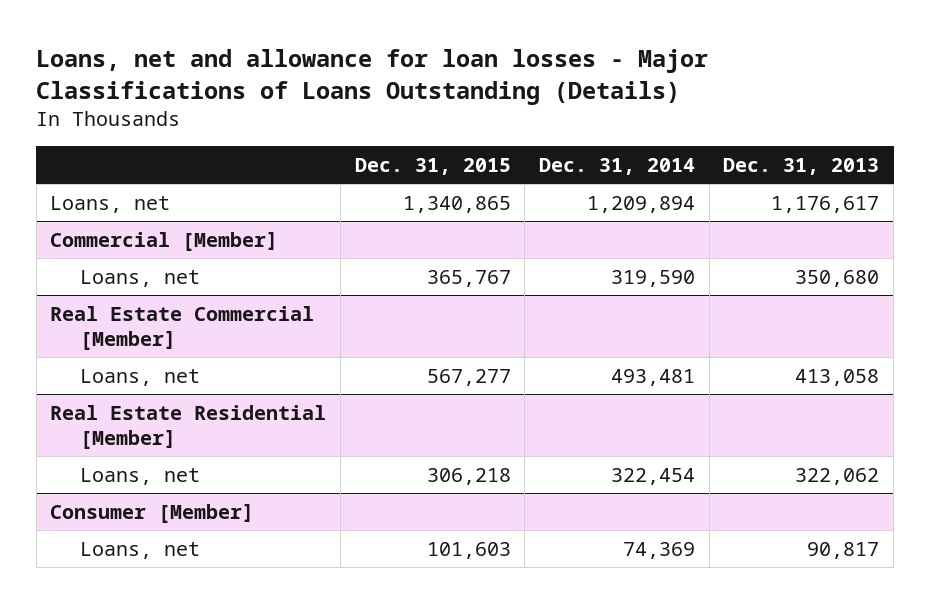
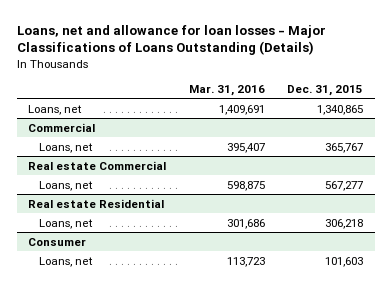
[538,158,695,176] Dec. 31, 2014 -> none
[723,158,880,176] Dec. 31, 2013 -> none
none -> [188,84,265,96] Mar. 31, 2016
[50,231,279,251] Commercial [Member] -> [28,122,96,132] Commercial
[50,305,315,350] Real Estate Commercial [Member] -> [28,160,167,170] Real estate Commercial
[50,404,327,449] Real Estate Residential [Member] -> [28,198,165,208] Real estate Residential
[50,503,255,523] Consumer [Member] -> [28,237,87,246] Consumer

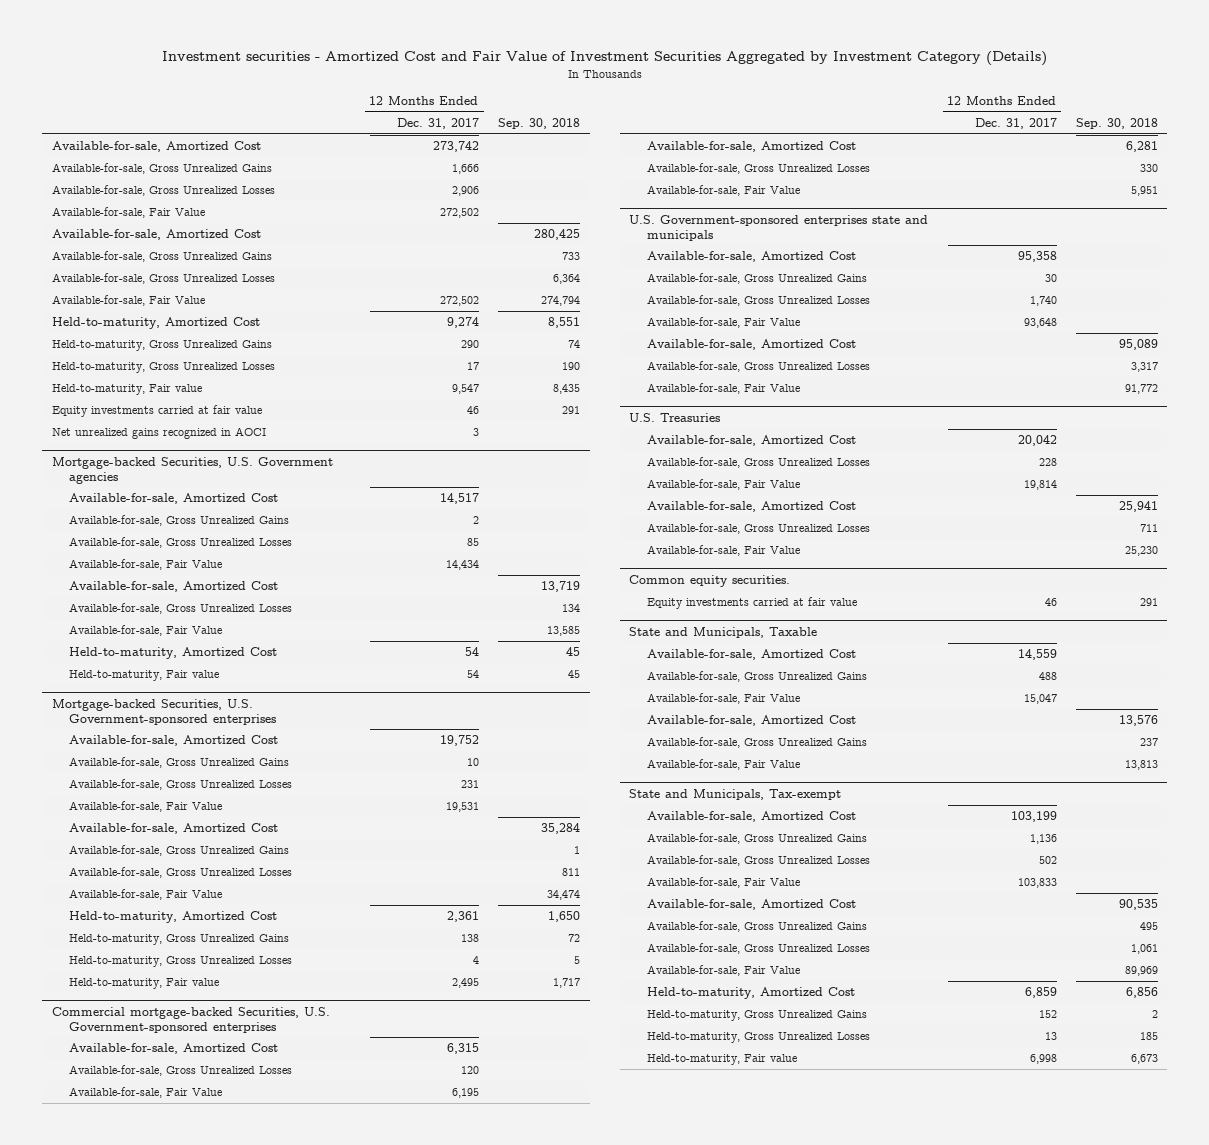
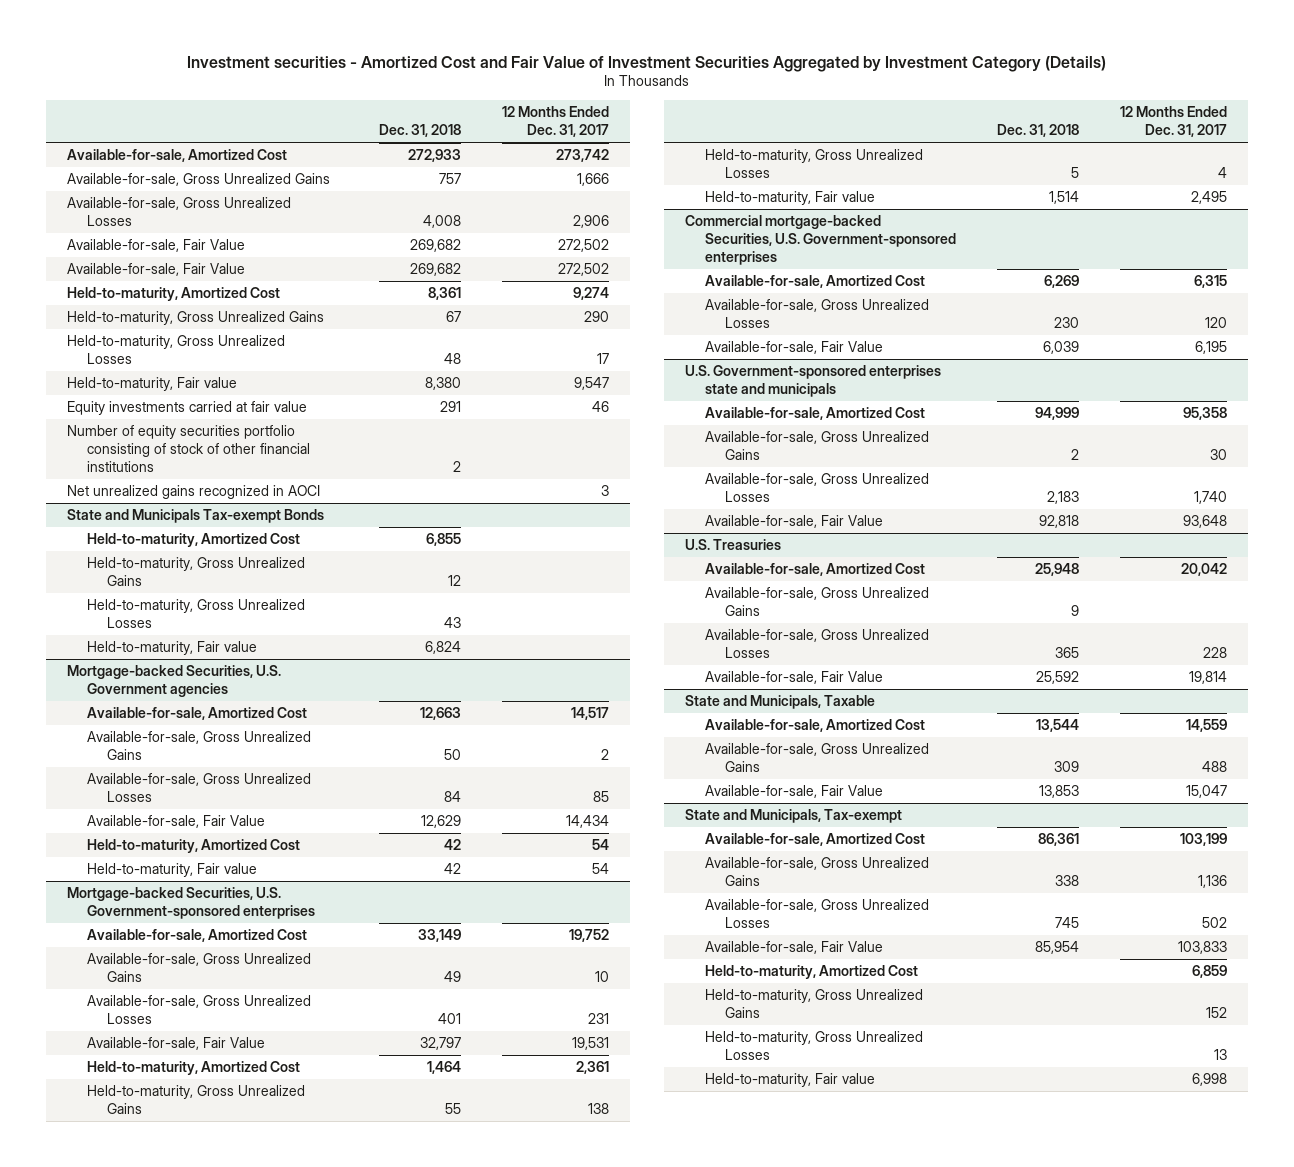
[498,118,581,130] Sep. 30, 2018 -> none
none -> [378,124,461,138] Dec. 31, 2018
[51,229,261,241] Available-for-sale, Amortized Cost -> none
[51,251,272,263] Available-for-sale, Gross Unrealized Gains -> none
[51,273,275,285] Available-for-sale, Gross Unrealized Losses -> none
none -> [66,425,310,472] Number of equity securities portfolio consisting of stock of other financial institutions
none -> [66,509,324,524] State and Municipals Tax-exempt Bonds
none -> [86,533,300,548] Held-to-maturity, Amortized Cost
none -> [86,557,305,587] Held-to-maturity, Gross Unrealized Gains
none -> [86,599,305,629] Held-to-maturity, Gross Unrealized Losses
none -> [86,641,257,656] Held-to-maturity, Fair value
[68,581,278,593] Available-for-sale, Amortized Cost -> none
[68,603,292,615] Available-for-sale, Gross Unrealized Losses -> none
[68,625,222,637] Available-for-sale, Fair Value -> none
[68,823,278,835] Available-for-sale, Amortized Cost -> none
[68,845,289,857] Available-for-sale, Gross Unrealized Gains -> none
[68,867,292,879] Available-for-sale, Gross Unrealized Losses -> none
[68,889,222,901] Available-for-sale, Fair Value -> none
[646,141,856,153] Available-for-sale, Amortized Cost -> none
[646,163,870,175] Available-for-sale, Gross Unrealized Losses -> none
[646,185,800,197] Available-for-sale, Fair Value -> none
[646,339,856,351] Available-for-sale, Amortized Cost -> none
[646,361,870,373] Available-for-sale, Gross Unrealized Losses -> none
[646,383,800,395] Available-for-sale, Fair Value -> none
none -> [705,587,930,617] Available-for-sale, Gross Unrealized Gains
[646,501,856,513] Available-for-sale, Amortized Cost -> none
[646,523,870,535] Available-for-sale, Gross Unrealized Losses -> none
[646,545,800,557] Available-for-sale, Fair Value -> none
[629,574,791,587] Common equity securities. -> none
[646,597,857,610] Equity investments carried at fair value -> none
[646,715,856,727] Available-for-sale, Amortized Cost -> none
[646,737,867,749] Available-for-sale, Gross Unrealized Gains -> none
[646,759,800,771] Available-for-sale, Fair Value -> none
[646,899,856,911] Available-for-sale, Amortized Cost -> none
[646,921,867,933] Available-for-sale, Gross Unrealized Gains -> none
[646,943,870,955] Available-for-sale, Gross Unrealized Losses -> none
[646,965,800,977] Available-for-sale, Fair Value -> none

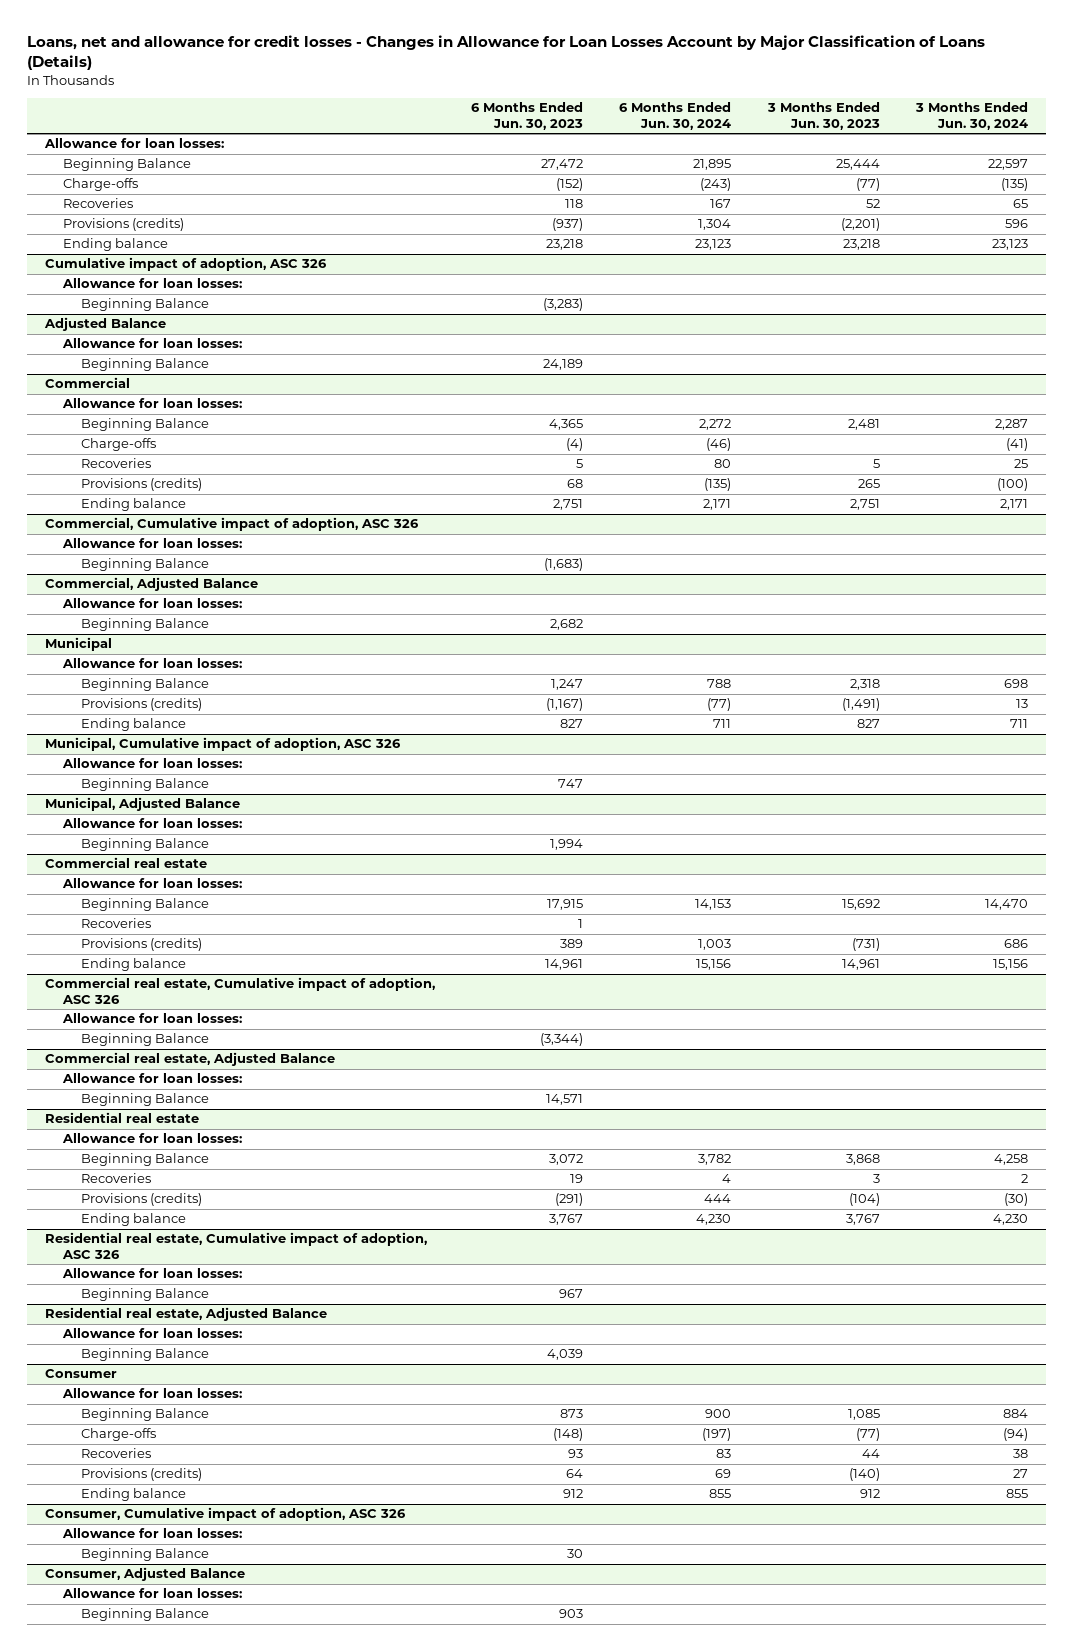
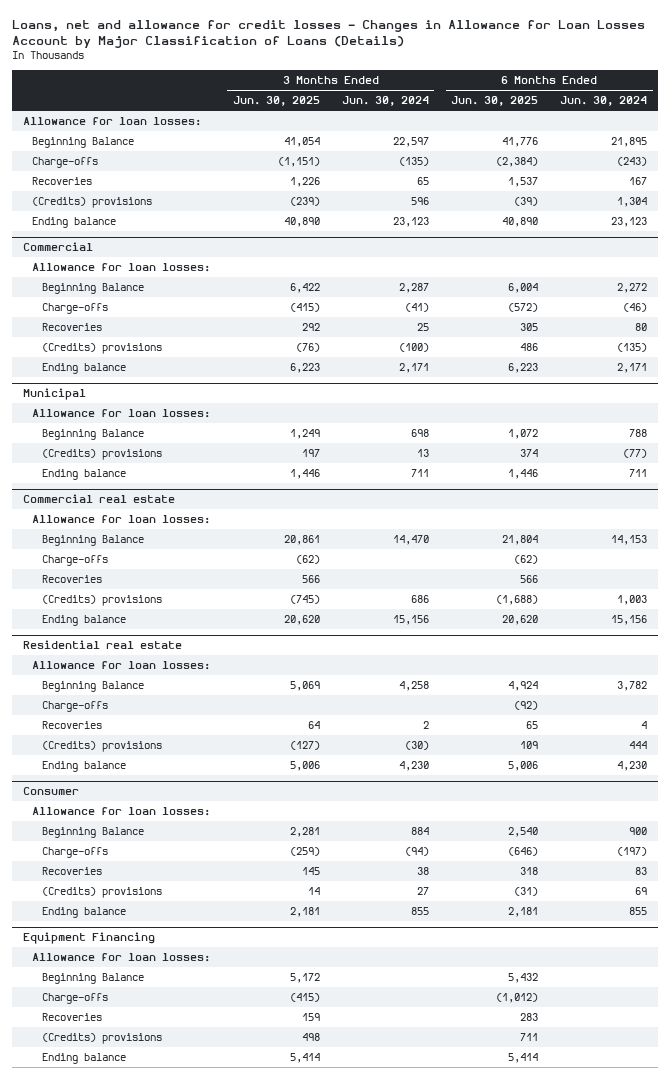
[471,102,584,131] 6 Months Ended Jun. 30, 2023 -> none
[766,102,880,131] 3 Months Ended Jun. 30, 2023 -> none
none -> [232,96,320,107] Jun. 30, 2025
none -> [451,96,539,107] Jun. 30, 2025
[63,218,185,232] Provisions (credits) -> [32,197,153,209] (Credits) provisions
[45,257,328,272] Cumulative impact of adoption, ASC 326 -> none
[62,278,243,289] Allowance for loan losses: -> none
[81,298,210,312] Beginning Balance -> none
[44,317,167,332] Adjusted Balance -> none
[62,338,243,349] Allowance for loan losses: -> none
[81,358,210,372] Beginning Balance -> none
[81,478,203,492] Provisions (credits) -> [41,343,162,355] (Credits) provisions
[45,517,420,532] Commercial, Cumulative impact of adoption, ASC 326 -> none
[62,538,243,549] Allowance for loan losses: -> none
[81,558,210,572] Beginning Balance -> none
[45,577,259,592] Commercial, Adjusted Balance -> none
[62,598,243,609] Allowance for loan losses: -> none
[81,618,210,632] Beginning Balance -> none
[81,698,203,712] Provisions (credits) -> [41,449,162,461] (Credits) provisions
[45,737,402,752] Municipal, Cumulative impact of adoption, ASC 326 -> none
[62,758,243,769] Allowance for loan losses: -> none
[81,778,210,792] Beginning Balance -> none
[45,797,241,812] Municipal, Adjusted Balance -> none
[62,818,243,829] Allowance for loan losses: -> none
[81,838,210,852] Beginning Balance -> none
none -> [41,555,108,567] Charge-offs
[81,938,203,952] Provisions (credits) -> [41,595,162,607] (Credits) provisions
[45,977,436,1005] Commercial real estate, Cumulative impact of adoption, ASC 326 -> none
[62,1013,243,1024] Allowance for loan losses: -> none
[81,1033,210,1047] Beginning Balance -> none
[45,1052,336,1067] Commercial real estate, Adjusted Balance -> none
[62,1073,243,1084] Allowance for loan losses: -> none
[81,1093,210,1107] Beginning Balance -> none
none -> [41,701,108,713] Charge-offs
[81,1193,203,1207] Provisions (credits) -> [41,741,162,753] (Credits) provisions
[45,1232,428,1260] Residential real estate, Cumulative impact of adoption, ASC 326 -> none
[62,1268,243,1279] Allowance for loan losses: -> none
[81,1288,210,1302] Beginning Balance -> none
[45,1307,328,1322] Residential real estate, Adjusted Balance -> none
[62,1328,243,1339] Allowance for loan losses: -> none
[81,1348,210,1362] Beginning Balance -> none
[81,1468,203,1482] Provisions (credits) -> [41,887,162,899] (Credits) provisions
[45,1507,407,1522] Consumer, Cumulative impact of adoption, ASC 326 -> none
[62,1528,243,1539] Allowance for loan losses: -> none
[81,1548,210,1562] Beginning Balance -> none
[45,1567,246,1582] Consumer, Adjusted Balance -> none
none -> [23,932,156,945] Equipment Financing
none -> [41,993,108,1005] Charge-offs
none -> [41,1013,102,1022] Recoveries
none -> [41,1033,162,1045] (Credits) provisions
none -> [41,1053,126,1065] Ending balance

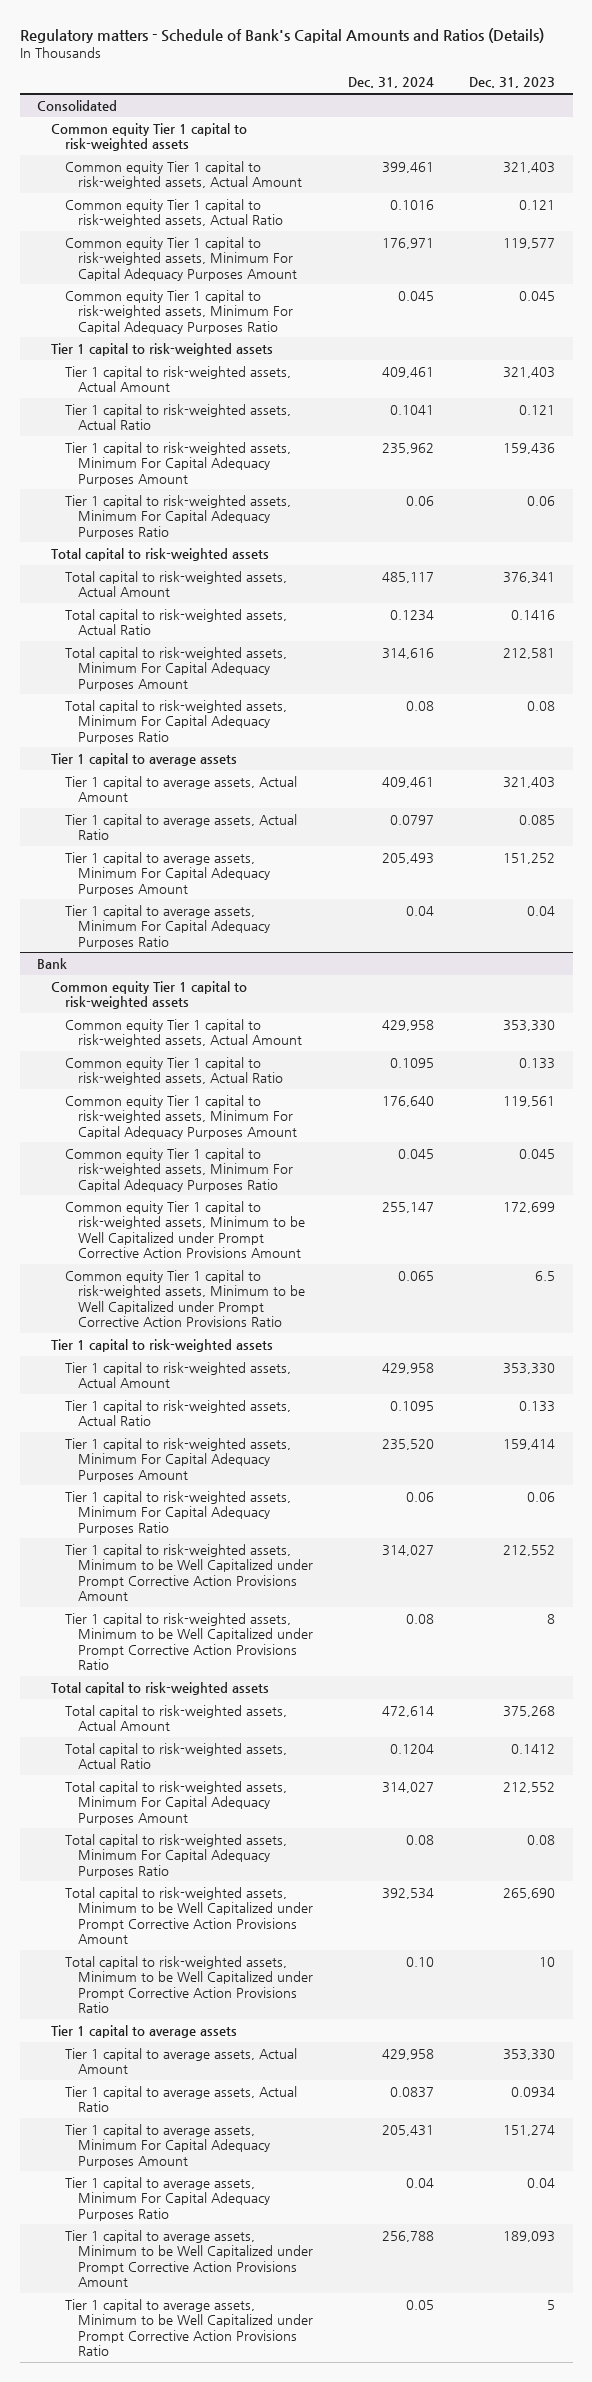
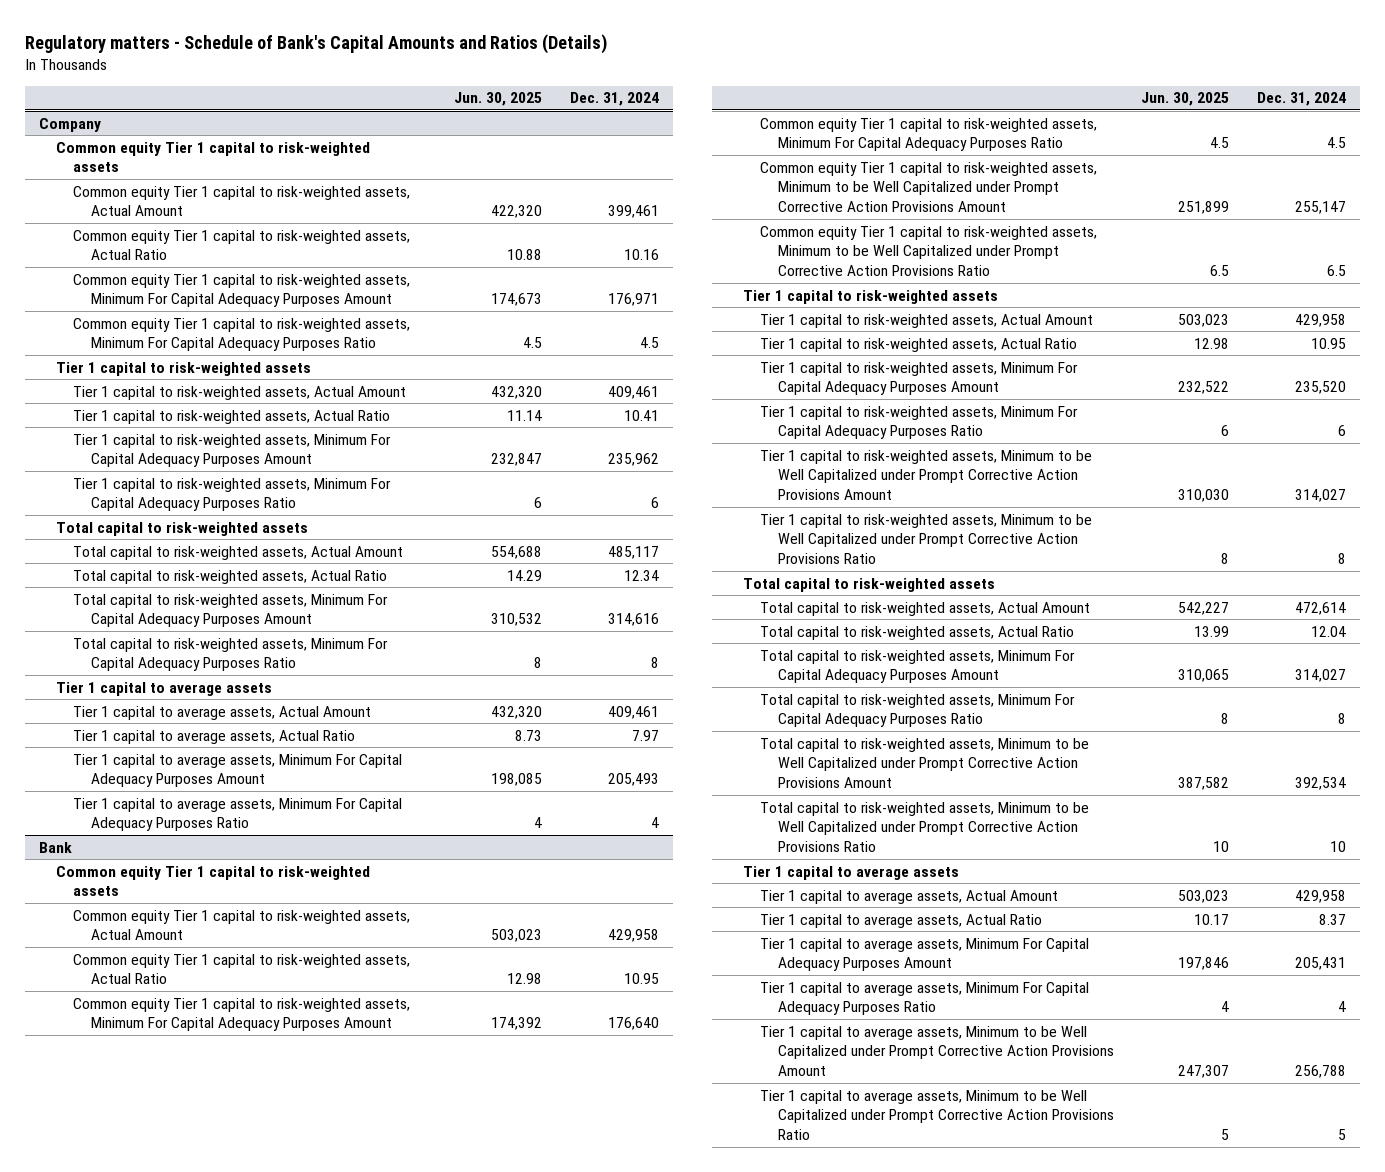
[469,77,556,89] Dec. 31, 2023 -> none
none -> [454,92,543,107] Jun. 30, 2025
[37,99,118,111] Consolidated -> [38,117,101,132] Company
[390,199,435,210] 0.1016 -> [624,249,660,261] 10.16
[398,290,435,301] 0.045 -> [640,337,660,349] 4.5
[390,404,435,415] 0.1041 -> [624,409,660,421] 10.41
[406,495,435,506] 0.06 -> [651,497,660,509] 6
[390,609,435,621] 0.1234 -> [624,569,660,581] 12.34
[406,700,435,711] 0.08 -> [651,657,660,669] 8
[390,814,435,825] 0.0797 -> [632,729,660,741] 7.97
[406,905,435,916] 0.04 -> [651,817,660,829] 4
[390,1057,435,1068] 0.1095 -> [624,973,660,985] 10.95
[398,1148,435,1159] 0.045 -> [1326,137,1346,149] 4.5
[398,1270,435,1281] 0.065 -> [1326,264,1346,276] 6.5
[390,1400,435,1411] 0.1095 -> [1310,337,1346,349] 10.95
[406,1491,435,1502] 0.06 -> [1337,425,1346,437] 6
[406,1613,435,1624] 0.08 -> [1337,552,1346,564] 8
[390,1743,435,1754] 0.1204 -> [1310,625,1346,637] 12.04
[406,1834,435,1845] 0.08 -> [1337,713,1346,725] 8
[406,1956,435,1967] 0.10 -> [1329,840,1346,852] 10
[390,2086,435,2098] 0.0837 -> [1318,913,1346,925] 8.37
[406,2177,435,2188] 0.04 -> [1337,1001,1346,1013] 4
[406,2299,435,2310] 0.05 -> [1337,1128,1346,1140] 5

